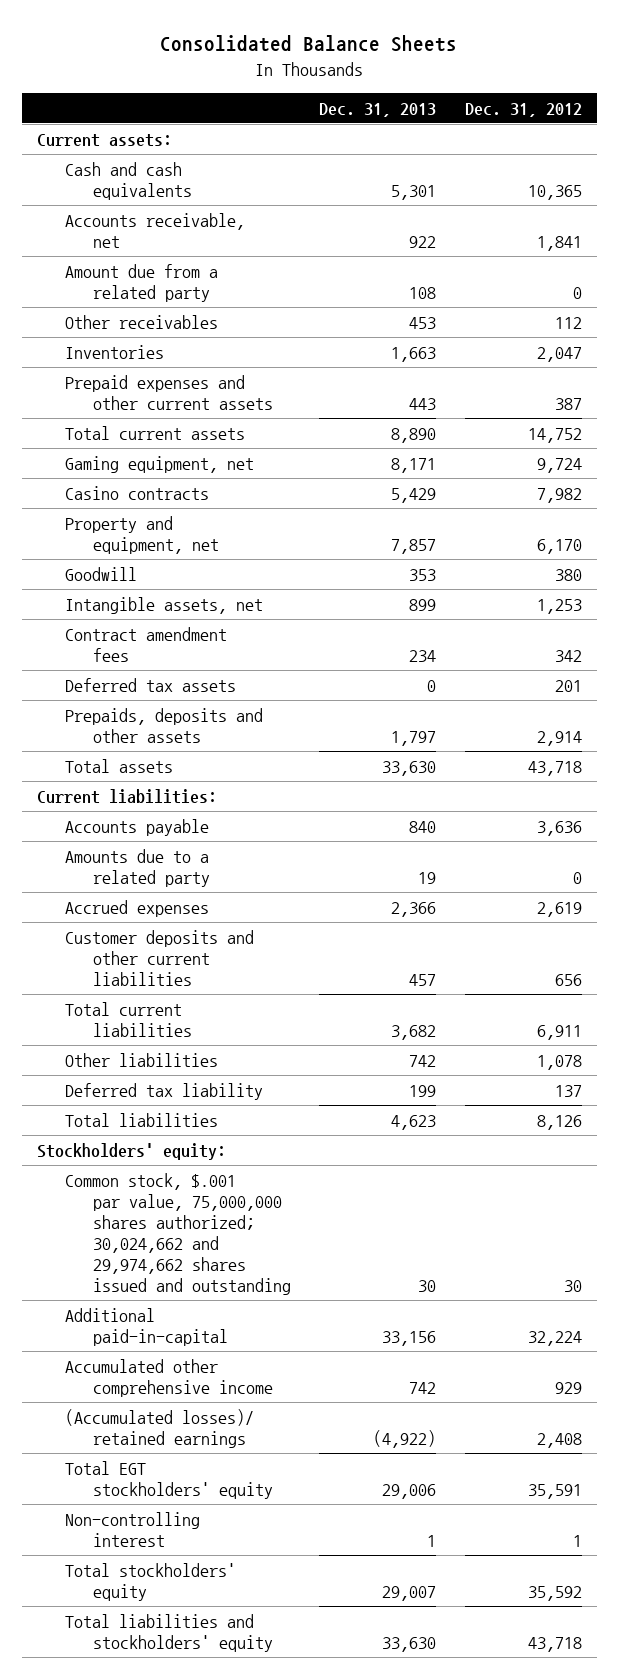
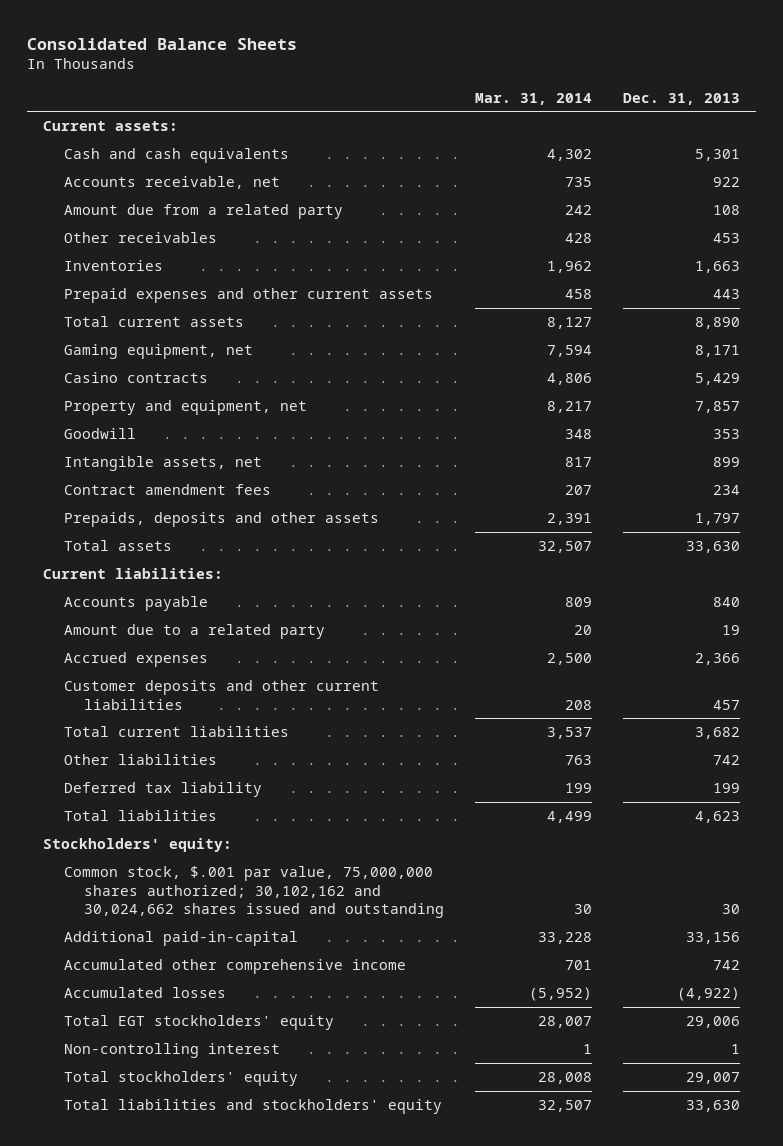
[465,102,583,117] Dec. 31, 2012 -> none
none -> [475,92,593,105] Mar. 31, 2014
[64,677,236,692] Deferred tax assets -> none
[64,848,210,887] Amounts due to a related party -> [63,624,325,640] Amount due to a related party
[64,1172,291,1296] Common stock, $.001 par value, 75,000,000 shares authorized; 30,024,662 and 29,974,662 shares issued and outstanding -> [63,866,445,918] Common stock, $.001 par value, 75,000,000 shares authorized; 30,102,162 and 30,024,662 shares issued and outstanding
[64,1408,254,1448] (Accumulated losses)/ retained earnings -> [63,987,226,999] Accumulated losses

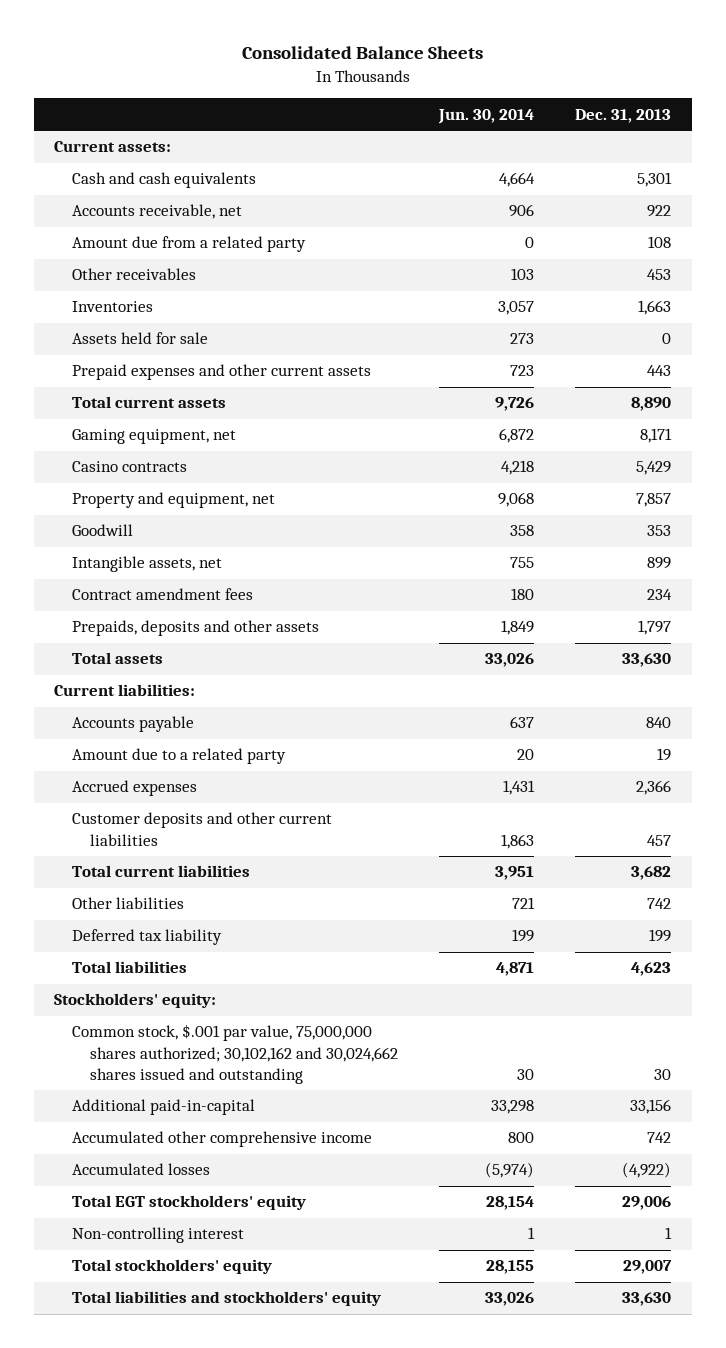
[475,92,593,105] Mar. 31, 2014 -> none
none -> [438,108,535,124] Jun. 30, 2014
none -> [72,332,209,345] Assets held for sale

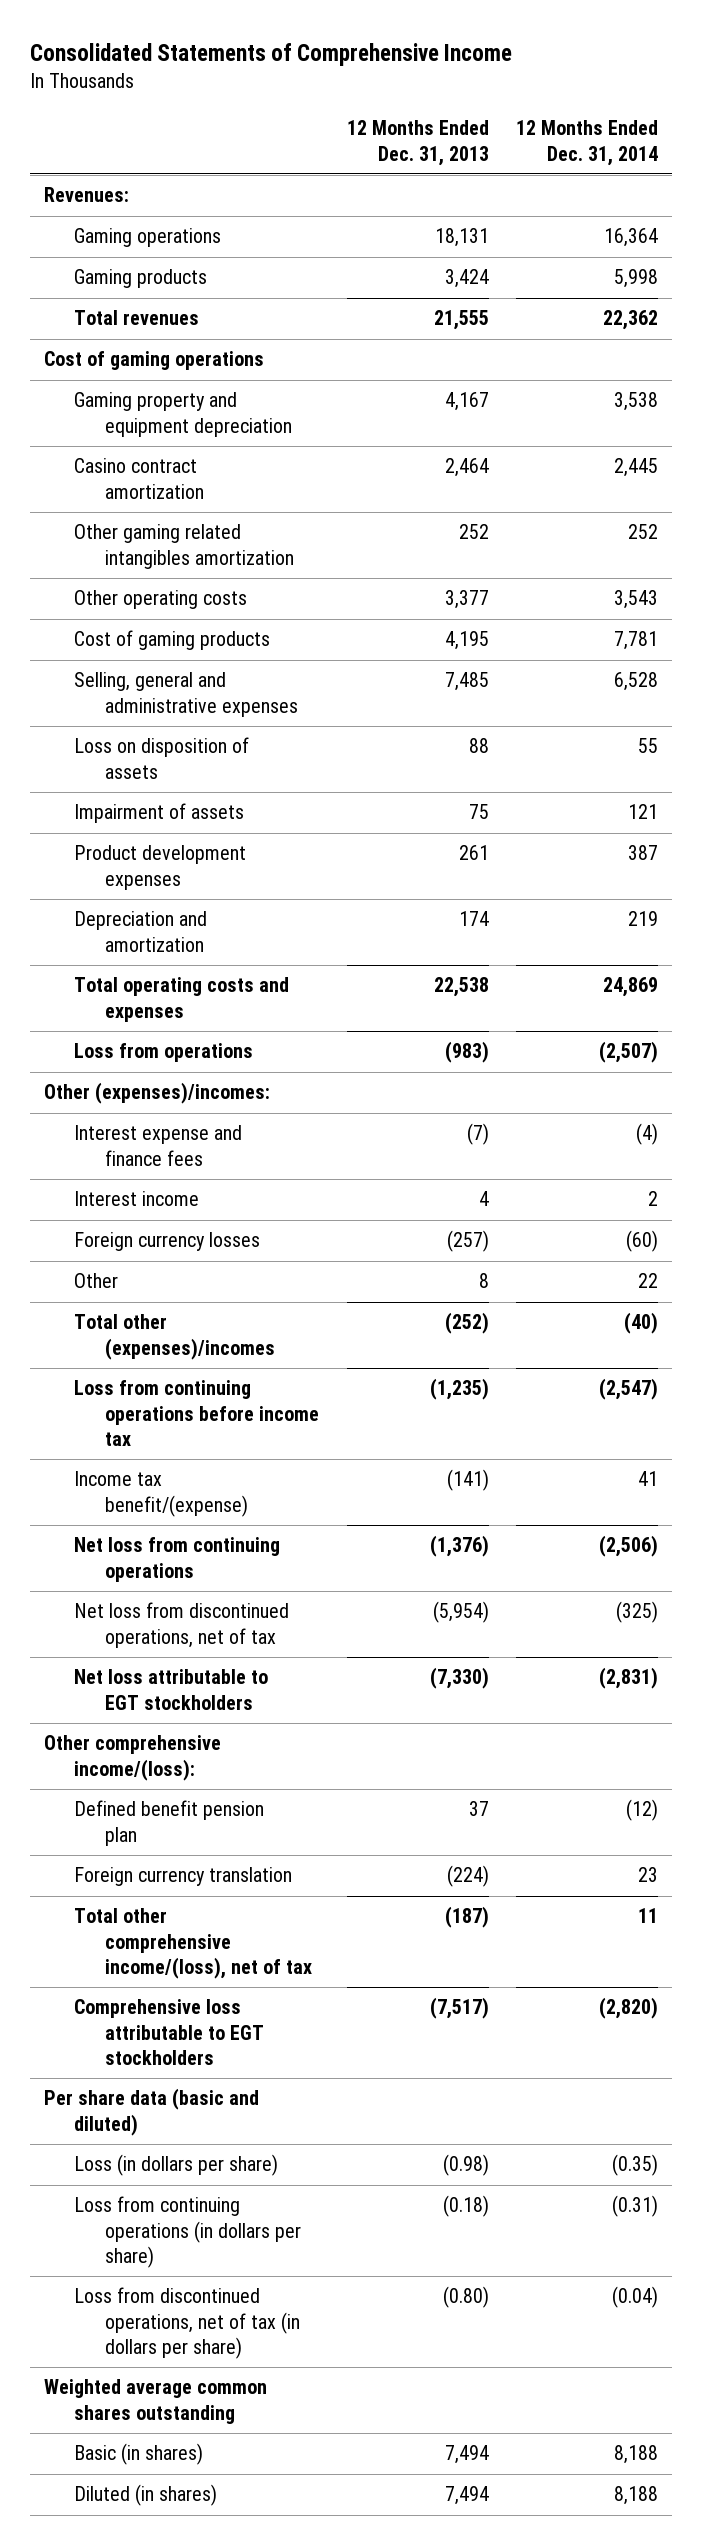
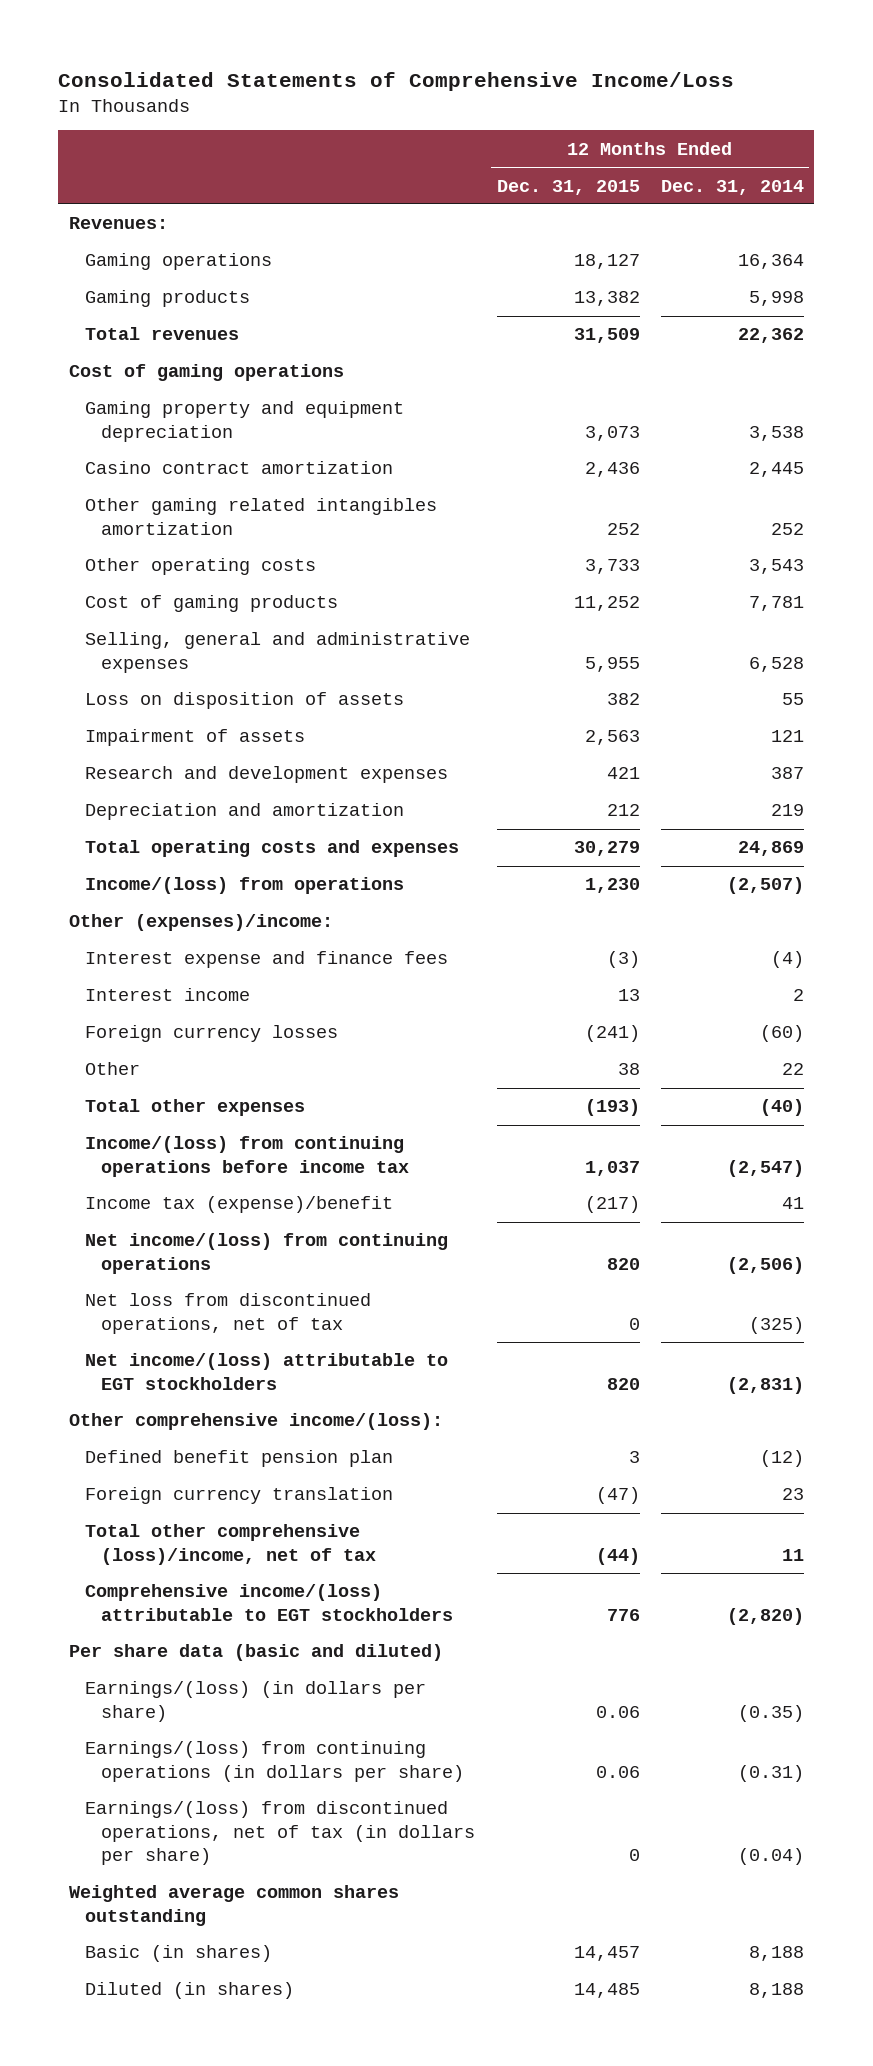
[29,42,512,66] Consolidated Statements of Comprehensive Income -> [58,72,735,92] Consolidated Statements of Comprehensive Income/Loss
[346,120,489,166] 12 Months Ended Dec. 31, 2013 -> none
none -> [496,179,640,195] Dec. 31, 2015
[74,845,247,890] Product development expenses -> [85,766,449,784] Research and development expenses
[74,1043,254,1063] Loss from operations -> [85,877,405,895] Income/(loss) from operations
[43,1082,270,1105] Other (expenses)/incomes: -> [68,914,333,932] Other (expenses)/income:
[74,1314,276,1360] Total other (expenses)/incomes -> [85,1099,306,1117] Total other expenses
[74,1380,320,1446] Loss from continuing operations before income tax -> [85,1136,410,1177] Income/(loss) from continuing operations before income tax
[74,1471,249,1517] Income tax benefit/(expense) -> [85,1196,394,1214] Income tax (expense)/benefit
[74,1537,281,1582] Net loss from continuing operations -> [85,1233,449,1274] Net income/(loss) from continuing operations
[74,1669,269,1710] Net loss attributable to EGT stockholders -> [85,1353,449,1390] Net income/(loss) attributable to EGT stockholders
[74,1908,313,1979] Total other comprehensive income/(loss), net of tax -> [85,1524,377,1565] Total other comprehensive (loss)/income, net of tax
[74,1999,265,2065] Comprehensive loss attributable to EGT stockholders -> [85,1584,454,1621] Comprehensive income/(loss) attributable to EGT stockholders
[74,2154,279,2177] Loss (in dollars per share) -> [85,1681,427,1722] Earnings/(loss) (in dollars per share)
[74,2196,302,2268] Loss from continuing operations (in dollars per share) -> [85,1741,465,1782] Earnings/(loss) from continuing operations (in dollars per share)
[74,2287,301,2359] Loss from discontinued operations, net of tax (in dollars per share) -> [85,1801,476,1866] Earnings/(loss) from discontinued operations, net of tax (in dollars per share)

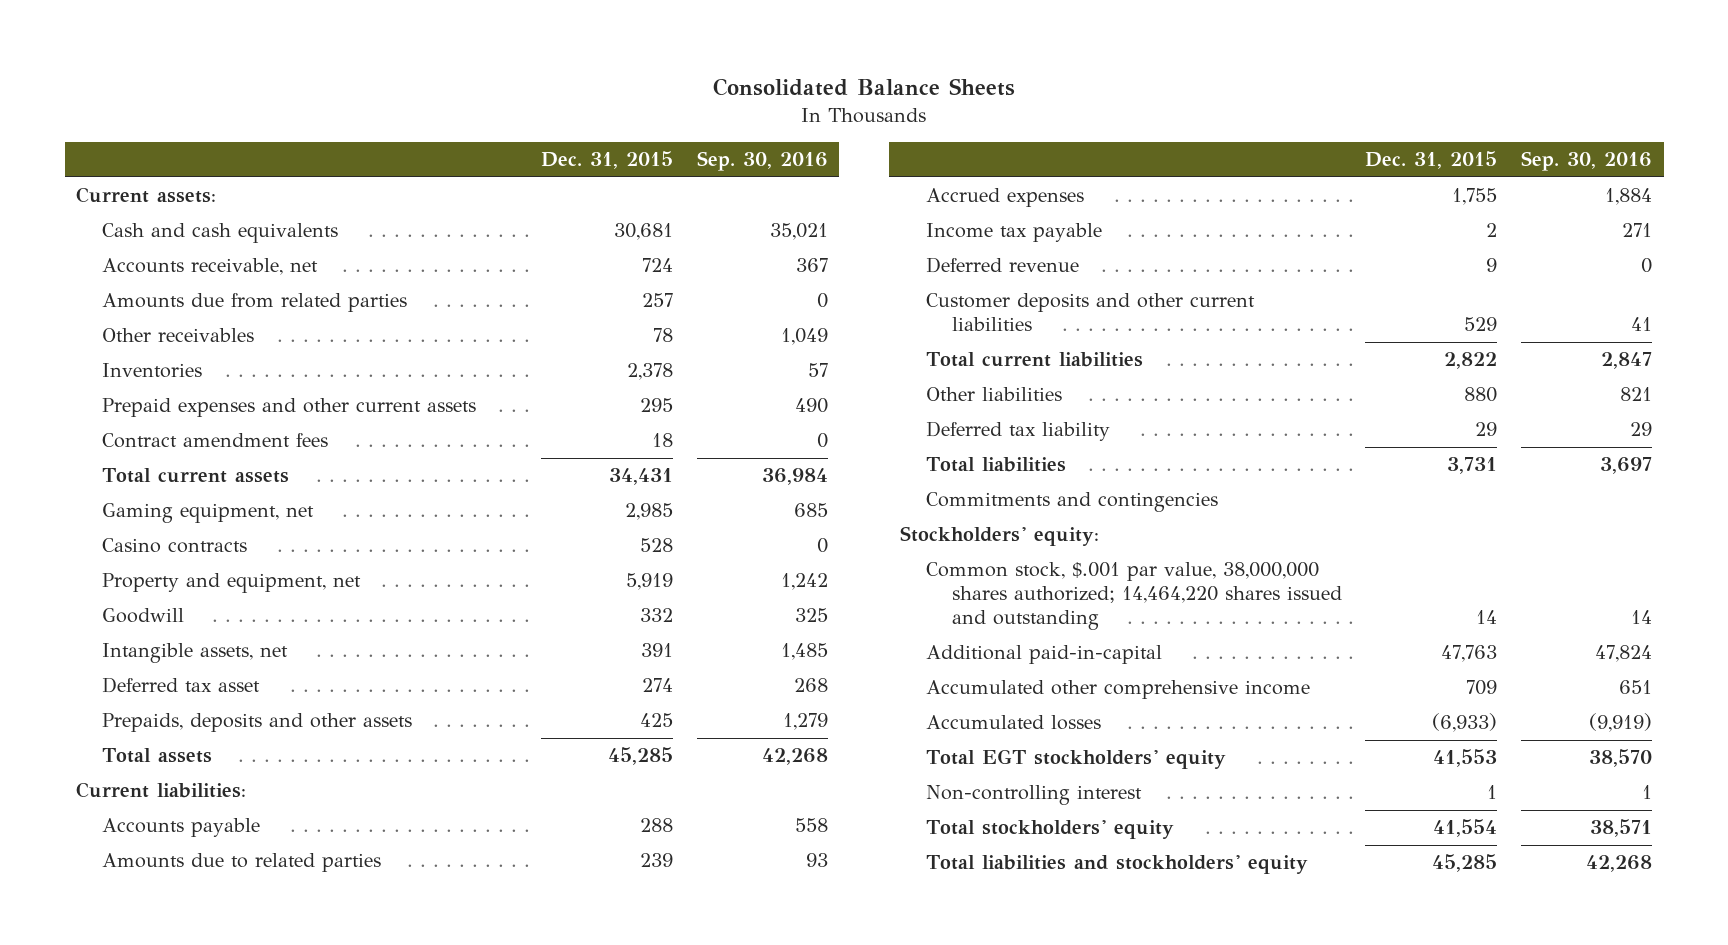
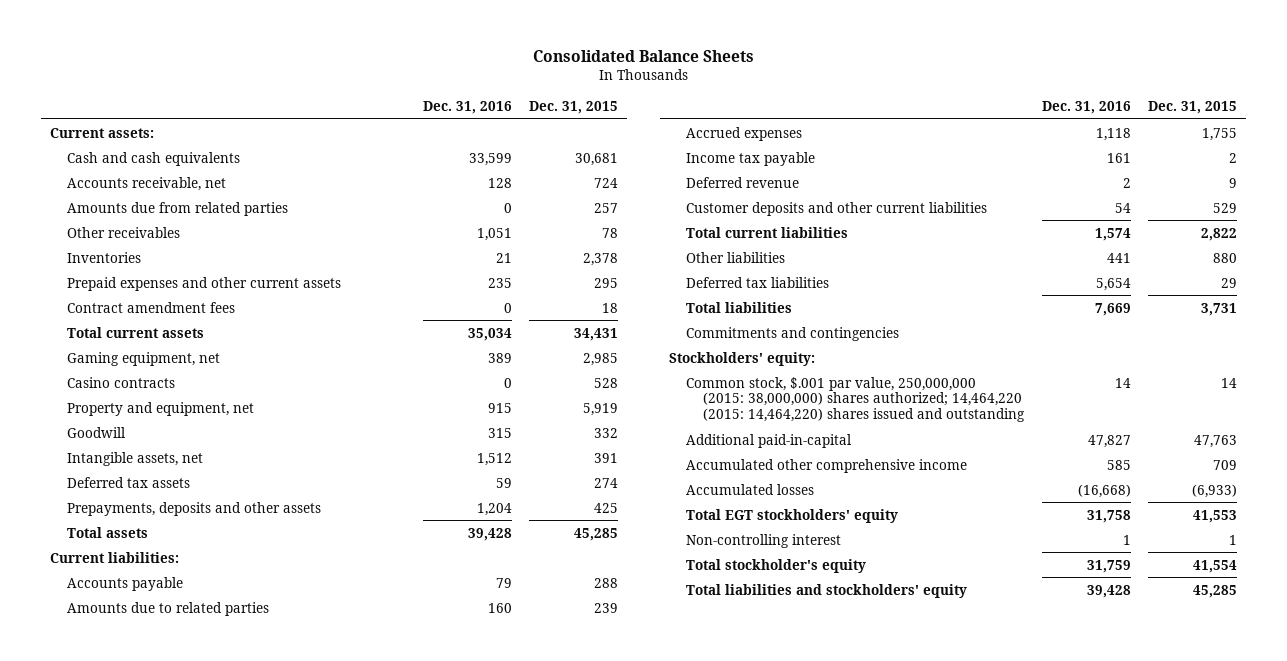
[696,151,828,172] Sep. 30, 2016 -> none
none -> [422,100,512,114] Dec. 31, 2016
[102,677,261,694] Deferred tax asset -> [66,476,190,488] Deferred tax assets
[102,713,413,733] Prepaids, deposits and other assets -> [66,501,321,516] Prepayments, deposits and other assets
[926,421,1111,442] Deferred tax liability -> [686,276,830,288] Deferred tax liabilities
[926,562,1343,631] Common stock, $.001 par value, 38,000,000 shares authorized; 14,464,220 shares issued and outstanding -> [686,376,1026,423] Common stock, $.001 par value, 250,000,000 (2015: 38,000,000) shares authorized; 14,464,220 (2015: 14,464,220) shares issued and outstanding
[926,820,1175,840] Total stockholders' equity -> [686,558,867,573] Total stockholder's equity

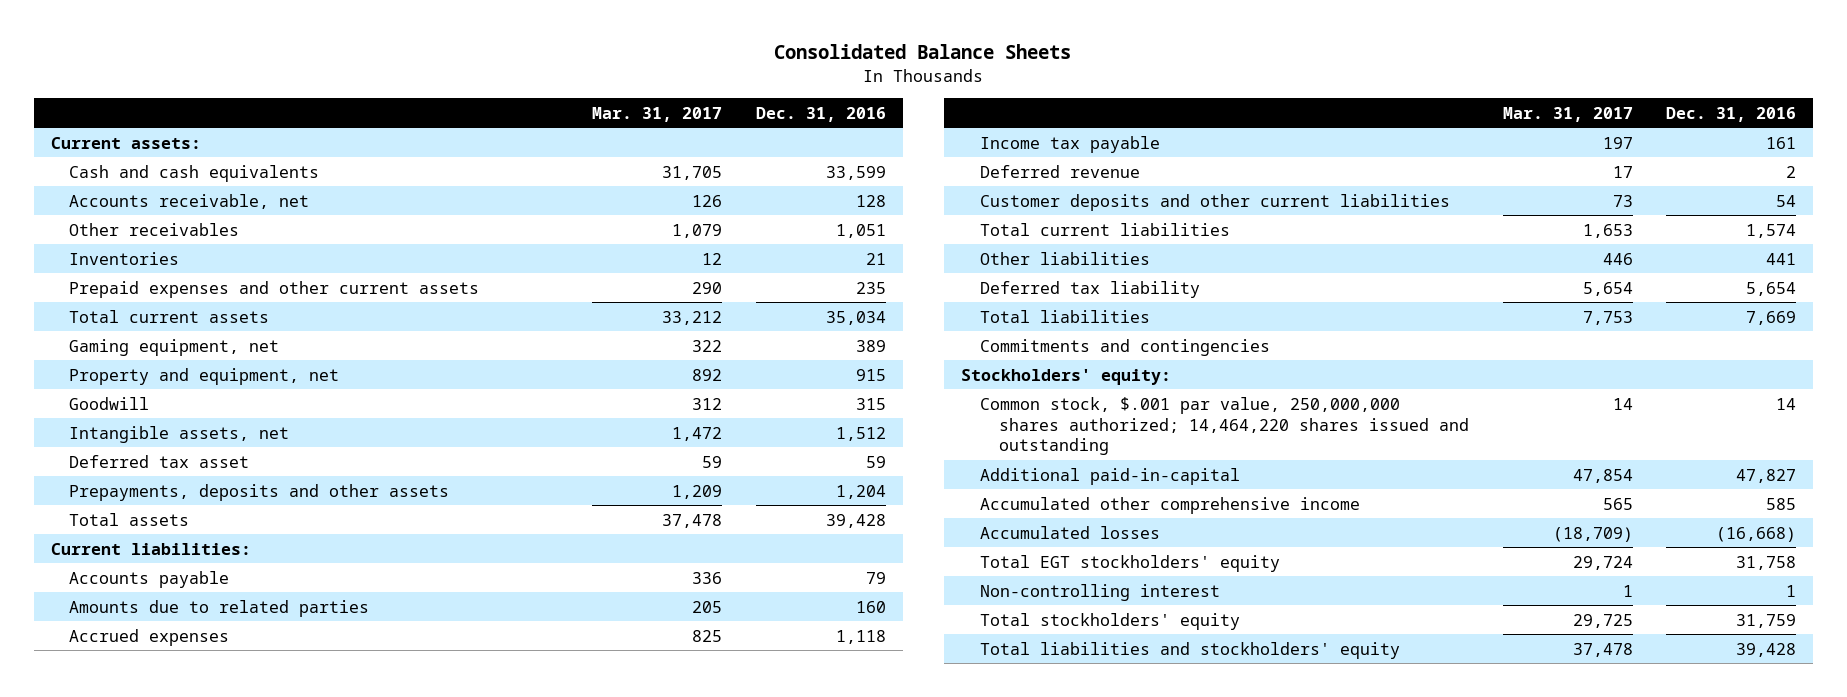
[529,100,619,114] Dec. 31, 2015 -> none
none -> [592,106,723,122] Mar. 31, 2017
[66,201,288,216] Amounts due from related parties -> none
[66,301,235,313] Contract amendment fees -> none
[66,376,175,388] Casino contracts -> none
[66,476,190,488] Deferred tax assets -> [69,454,250,468] Deferred tax asset
[686,276,830,288] Deferred tax liabilities -> [979,280,1200,298] Deferred tax liability
[686,376,1026,423] Common stock, $.001 par value, 250,000,000 (2015: 38,000,000) shares authorized; 14,464,220 (2015: 14,464,220) shares issued and outstanding -> [979,396,1469,456] Common stock, $.001 par value, 250,000,000 shares authorized; 14,464,220 shares issued and outstanding
[686,558,867,573] Total stockholder's equity -> [979,612,1240,630] Total stockholders' equity

